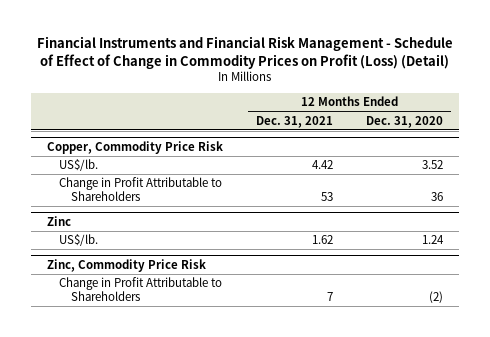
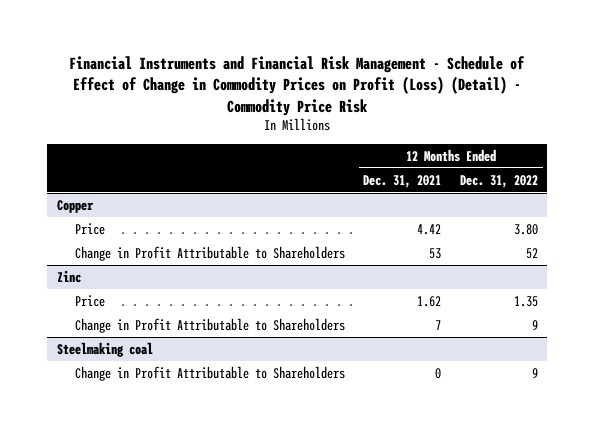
[37,36,454,70] Financial Instruments and Financial Risk Management - Schedule of Effect of Change in Commodity Prices on Profit (Loss) (Detail) -> [69,55,526,116] Financial Instruments and Financial Risk Management - Schedule of Effect of Change in Commodity Prices on Profit (Loss) (Detail) - Commodity Price Risk
[365,115,443,128] Dec. 31, 2020 -> none
none -> [460,174,539,188] Dec. 31, 2022
[47,141,224,155] Copper, Commodity Price Risk -> none
none -> [56,199,94,213] Copper
[59,159,99,172] US$/lb. -> [74,222,105,235] Price
[47,259,207,273] Zinc, Commodity Price Risk -> none
[59,234,99,247] US$/lb. -> [74,294,105,307] Price
none -> [56,341,153,357] Steelmaking coal
none -> [74,365,345,381] Change in Profit Attributable to Shareholders

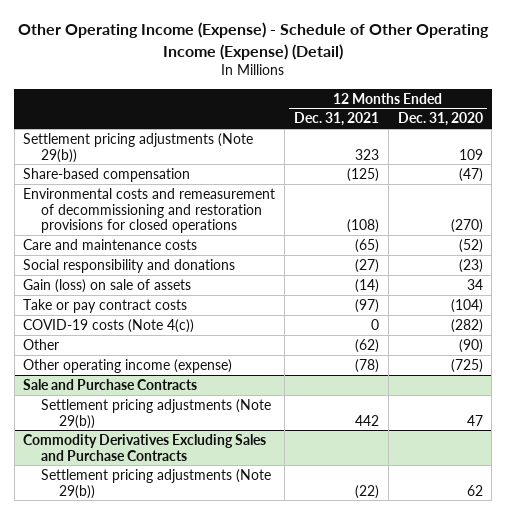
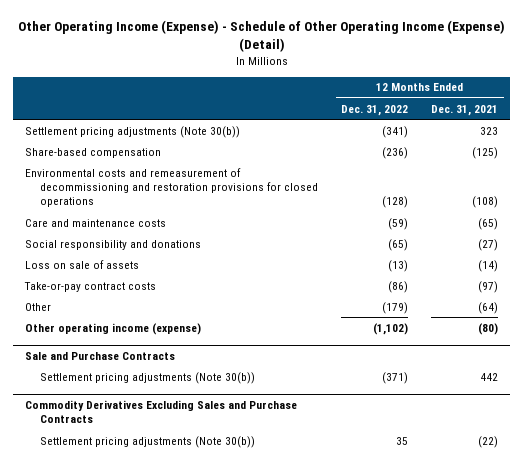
[397,112,483,127] Dec. 31, 2020 -> none
none -> [341,104,409,116] Dec. 31, 2022
[23,132,254,163] Settlement pricing adjustments (Note 29(b)) -> [24,125,240,138] Settlement pricing adjustments (Note 30(b))
[23,318,195,333] COVID-19 costs (Note 4(c)) -> none
[23,278,192,293] Gain (loss) on sale of assets -> [24,259,139,269] Loss on sale of assets
[23,298,188,313] Take or pay contract costs -> [23,281,156,292] Take-or-pay contract costs
[355,338,380,353] (62) -> [478,301,499,314] (64)
[355,358,380,373] (78) -> [478,322,499,335] (80)
[41,398,272,429] Settlement pricing adjustments (Note 29(b)) -> [40,371,256,384] Settlement pricing adjustments (Note 30(b))
[41,468,272,499] Settlement pricing adjustments (Note 29(b)) -> [40,435,256,448] Settlement pricing adjustments (Note 30(b))

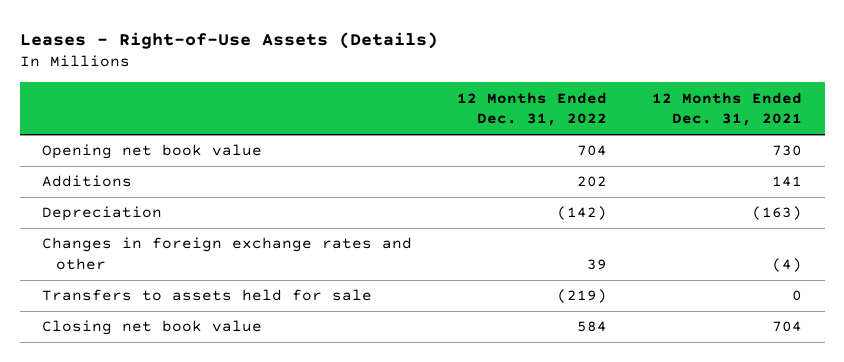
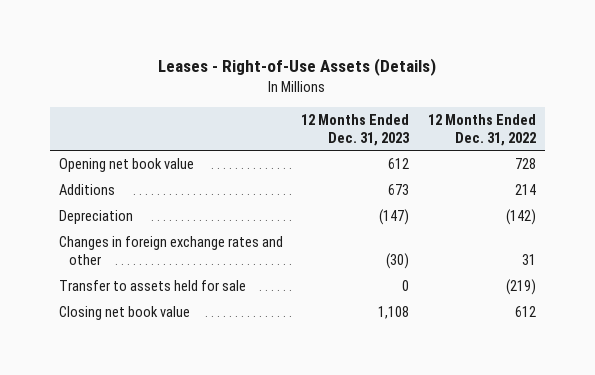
[652,91,803,127] 12 Months Ended Dec. 31, 2021 -> none
none -> [301,114,411,146] 12 Months Ended Dec. 31, 2023
[577,145,608,157] 704 -> [515,158,537,170] 728
[577,176,608,188] 202 -> [515,184,537,196] 214
[587,258,608,270] 39 -> [522,253,537,265] 31
[42,289,373,302] Transfers to assets held for sale -> [58,280,246,292] Transfer to assets held for sale
[577,321,608,333] 584 -> [515,306,537,318] 612

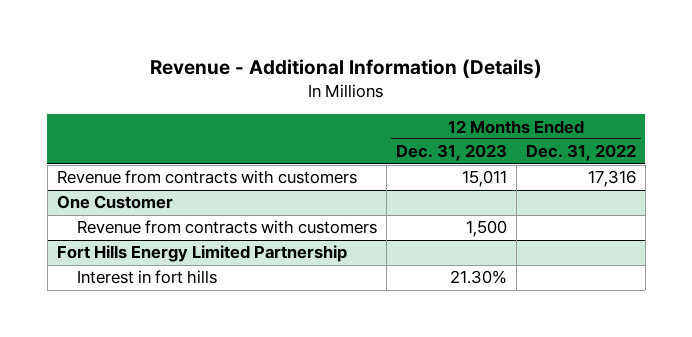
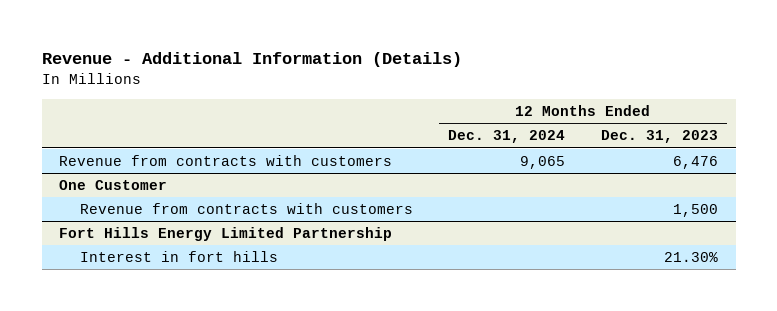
[525,144,636,162] Dec. 31, 2022 -> none
none -> [448,130,566,144] Dec. 31, 2024
[462,170,508,188] 15,011 -> [672,156,718,170] 6,476

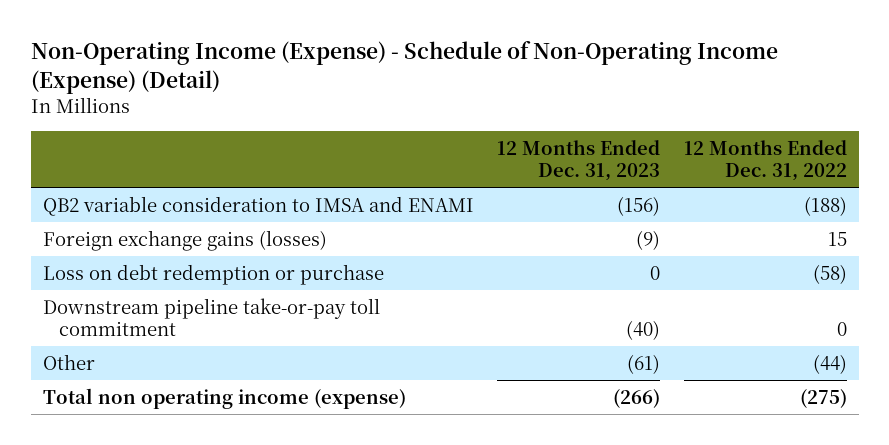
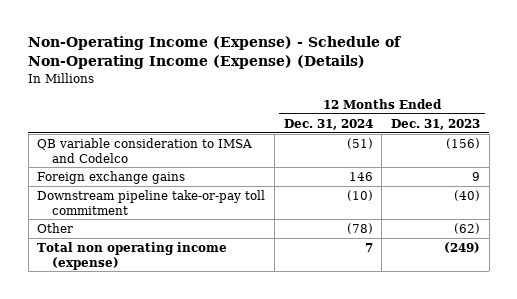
[30,41,778,94] Non-Operating Income (Expense) - Schedule of Non-Operating Income (Expense) (Detail) -> [28,36,402,70] Non-Operating Income (Expense) - Schedule of Non-Operating Income (Expense) (Details)
[683,139,847,181] 12 Months Ended Dec. 31, 2022 -> none
none -> [283,118,373,130] Dec. 31, 2024
[42,263,384,285] Loss on debt redemption or purchase -> none
[42,195,474,216] QB2 variable consideration to IMSA and ENAMI -> [37,137,253,163] QB variable consideration to IMSA and Codelco
[42,229,327,251] Foreign exchange gains (losses) -> [37,170,186,184] Foreign exchange gains
[636,229,661,250] (9) -> [472,171,481,181] 9
[627,353,661,374] (61) -> [454,222,481,234] (62)
[613,388,661,408] (266) -> [444,241,481,253] (249)

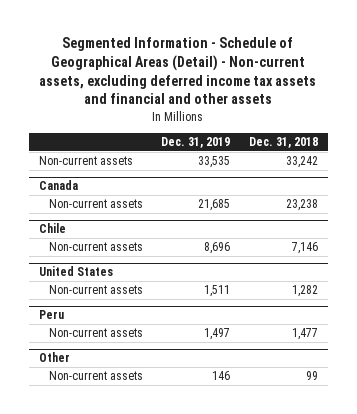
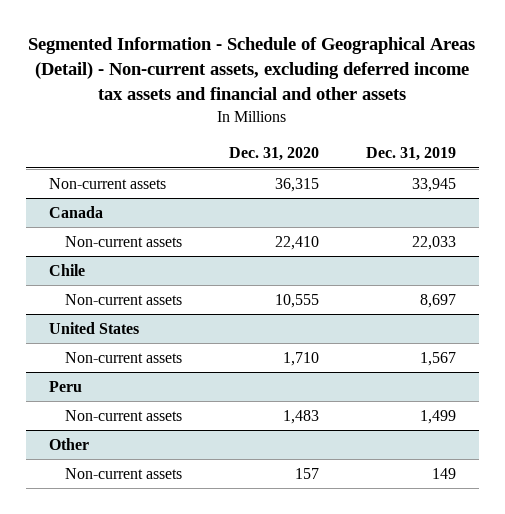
[249,137,319,149] Dec. 31, 2018 -> none
none -> [229,147,320,162] Dec. 31, 2020
[198,156,231,169] 33,535 -> [411,177,456,192] 33,945
[198,199,231,212] 21,685 -> [411,235,456,250] 22,033
[204,242,231,255] 8,696 -> [419,293,456,308] 8,697
[204,285,231,298] 1,511 -> [419,351,456,366] 1,567
[204,328,231,341] 1,497 -> [419,409,456,424] 1,499
[212,371,231,381] 146 -> [431,467,456,479] 149

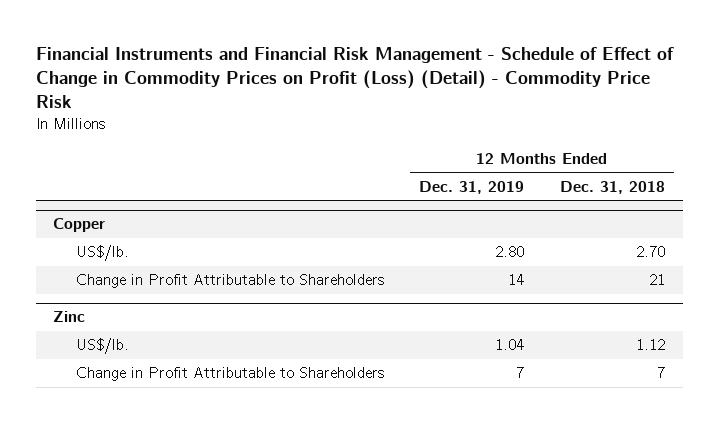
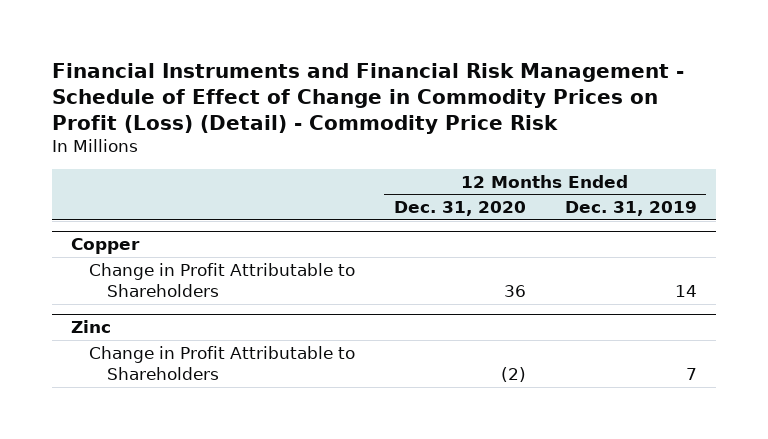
[559,180,665,194] Dec. 31, 2018 -> none
none -> [393,201,526,217] Dec. 31, 2020
[75,245,129,262] US$/lb. -> none
[75,338,129,355] US$/lb. -> none

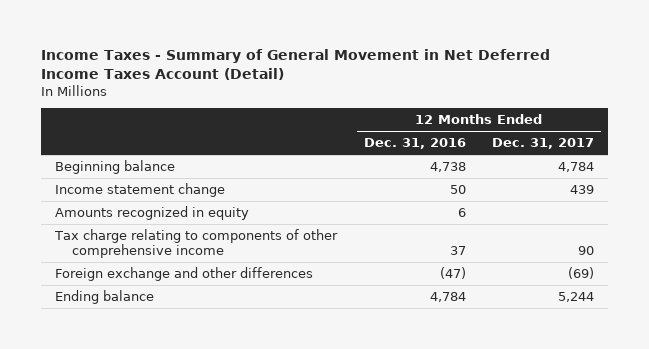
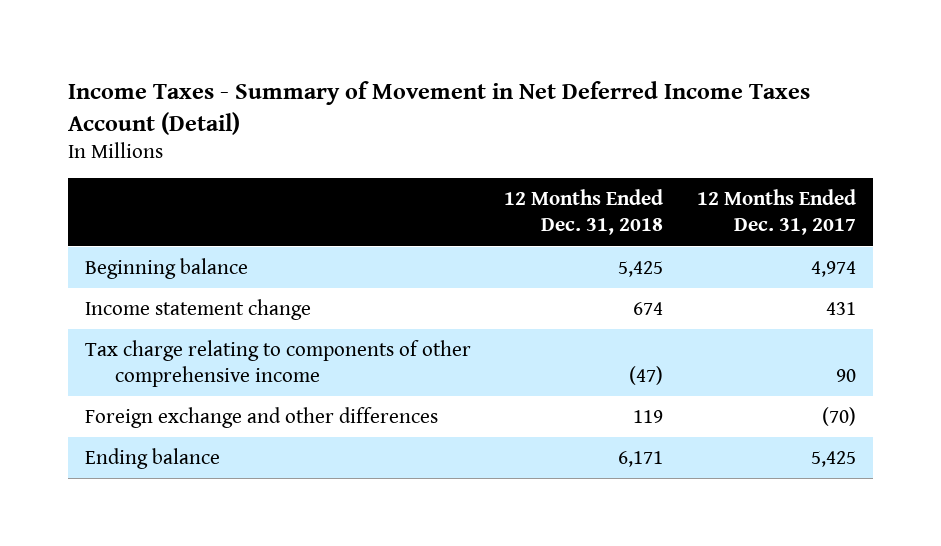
[41,49,551,81] Income Taxes - Summary of General Movement in Net Deferred Income Taxes Account (Detail) -> [67,81,810,135] Income Taxes - Summary of Movement in Net Deferred Income Taxes Account (Detail)
[363,138,466,150] Dec. 31, 2016 -> none
none -> [504,189,664,236] 12 Months Ended Dec. 31, 2018
[54,205,249,220] Amounts recognized in equity -> none
[558,161,595,172] 4,784 -> [811,260,857,277] 4,974
[570,184,595,194] 439 -> [826,301,857,315] 431
[568,266,595,279] (69) -> [822,406,857,426] (70)
[558,291,595,302] 5,244 -> [811,450,857,467] 5,425

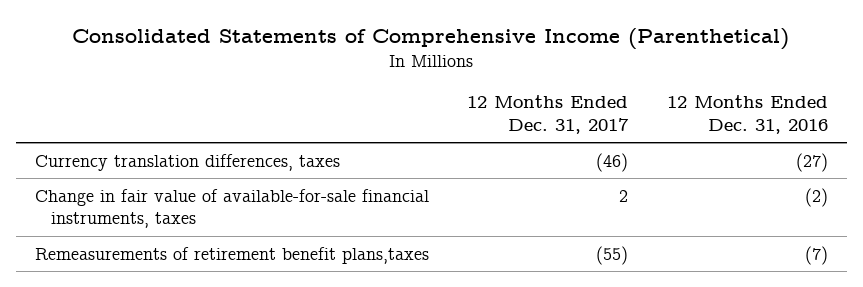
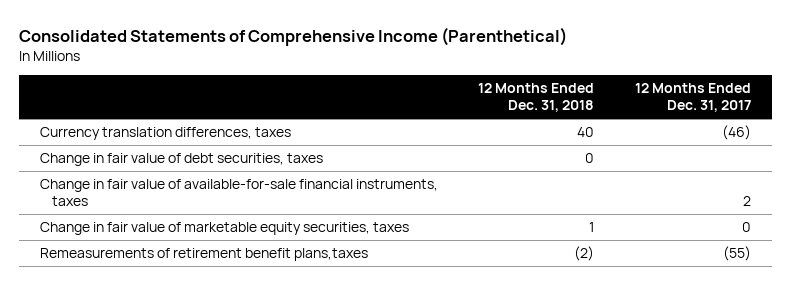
[666,95,828,134] 12 Months Ended Dec. 31, 2016 -> none
none -> [478,83,595,113] 12 Months Ended Dec. 31, 2018
none -> [39,153,323,167] Change in fair value of debt securities, taxes
none -> [39,222,409,236] Change in fair value of marketable equity securities, taxes

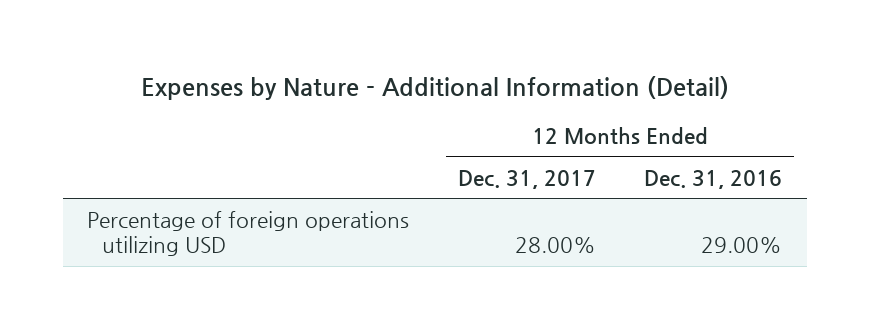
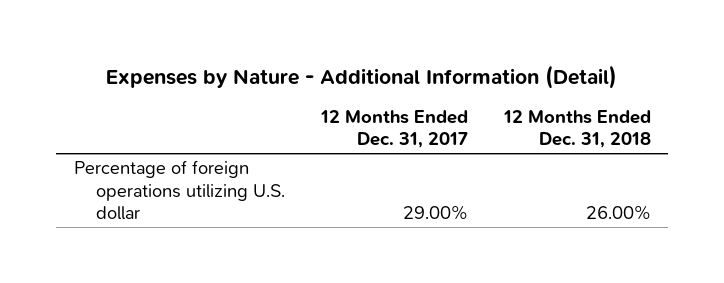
[644,169,783,189] Dec. 31, 2016 -> none
none -> [502,110,651,149] 12 Months Ended Dec. 31, 2018
[87,210,410,257] Percentage of foreign operations utilizing USD -> [73,160,285,220] Percentage of foreign operations utilizing U.S. dollar
[514,237,596,254] 28.00% -> [402,204,468,220] 29.00%

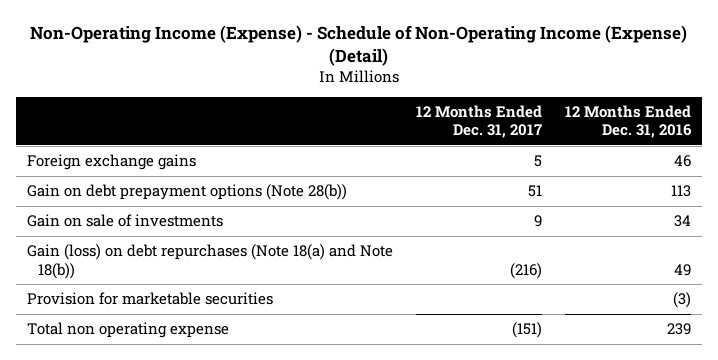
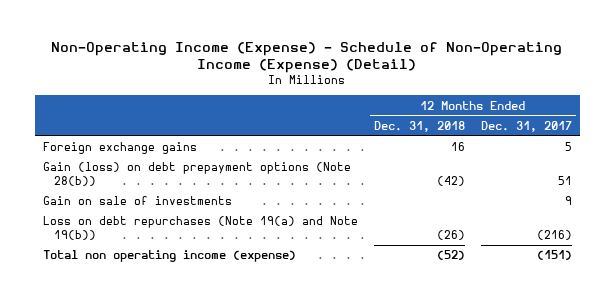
[564,104,692,139] 12 Months Ended Dec. 31, 2016 -> none
none -> [373,120,465,132] Dec. 31, 2018
[27,184,348,201] Gain on debt prepayment options (Note 28(b)) -> [42,162,351,186] Gain (loss) on debt prepayment options (Note 28(b))
[27,292,274,306] Provision for marketable securities -> none
[27,244,394,279] Gain (loss) on debt repurchases (Note 18(a) and Note 18(b)) -> [42,216,358,240] Loss on debt repurchases (Note 19(a) and Note 19(b))
[27,322,230,339] Total non operating expense -> [42,250,296,263] Total non operating income (expense)

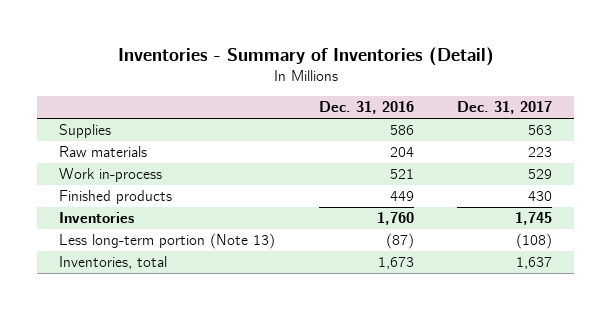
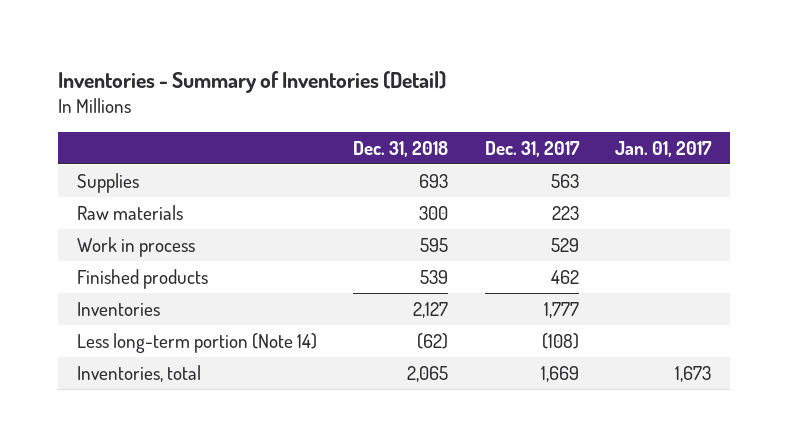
[318,101,414,115] Dec. 31, 2016 -> none
none -> [353,140,449,157] Dec. 31, 2018
none -> [615,140,713,157] Jan. 01, 2017
[59,168,163,183] Work in-process -> [76,236,195,257] Work in process
[528,191,553,202] 430 -> [550,269,579,284] 462
[515,212,553,226] 1,745 -> [543,301,579,318] 1,777
[59,233,276,250] Less long-term portion (Note 13) -> [76,332,317,353] Less long-term portion (Note 14)
[516,257,553,270] 1,637 -> [540,365,579,382] 1,669

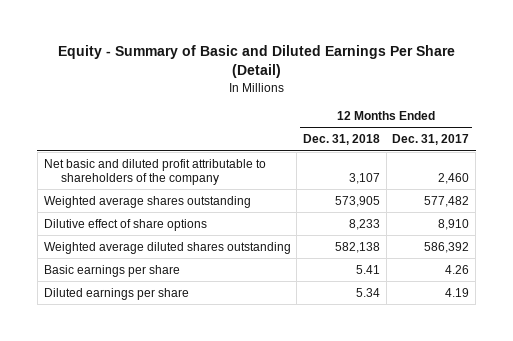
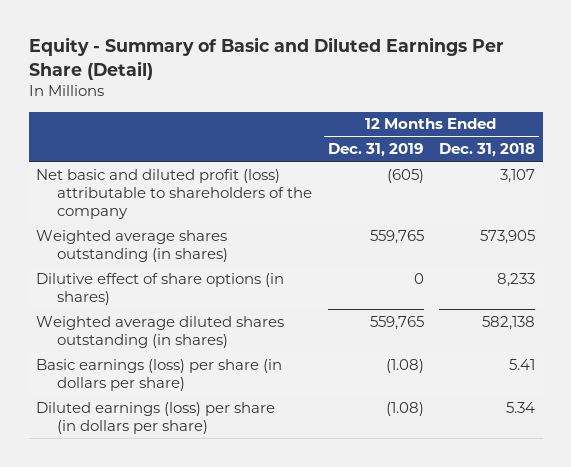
[392,134,470,146] Dec. 31, 2017 -> none
none -> [327,143,424,158] Dec. 31, 2019
[43,158,266,185] Net basic and diluted profit attributable to shareholders of the company -> [36,168,313,219] Net basic and diluted profit (loss) attributable to shareholders of the company
[43,195,251,208] Weighted average shares outstanding -> [36,229,229,262] Weighted average shares outstanding (in shares)
[43,218,207,231] Dilutive effect of share options -> [36,272,285,305] Dilutive effect of share options (in shares)
[43,241,291,254] Weighted average diluted shares outstanding -> [36,315,285,348] Weighted average diluted shares outstanding (in shares)
[43,264,180,277] Basic earnings per share -> [36,358,283,391] Basic earnings (loss) per share (in dollars per share)
[43,287,189,300] Diluted earnings per share -> [36,401,276,434] Diluted earnings (loss) per share (in dollars per share)

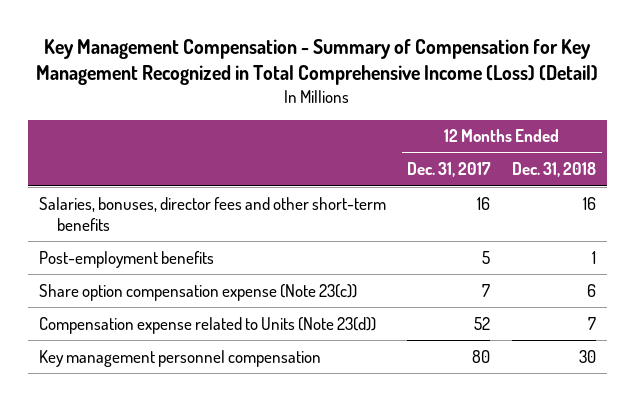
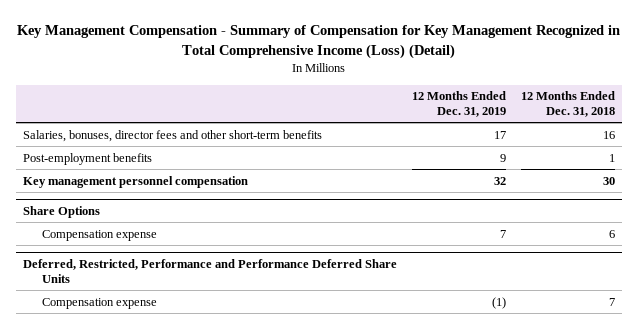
[407,162,492,178] Dec. 31, 2017 -> none
none -> [412,91,507,117] 12 Months Ended Dec. 31, 2019
[38,283,357,301] Share option compensation expense (Note 23(c)) -> none
[38,316,376,334] Compensation expense related to Units (Note 23(d)) -> none
none -> [23,206,101,219] Share Options
none -> [42,229,158,241] Compensation expense
none -> [23,259,398,283] Deferred, Restricted, Performance and Performance Deferred Share Units
none -> [42,297,158,309] Compensation expense

